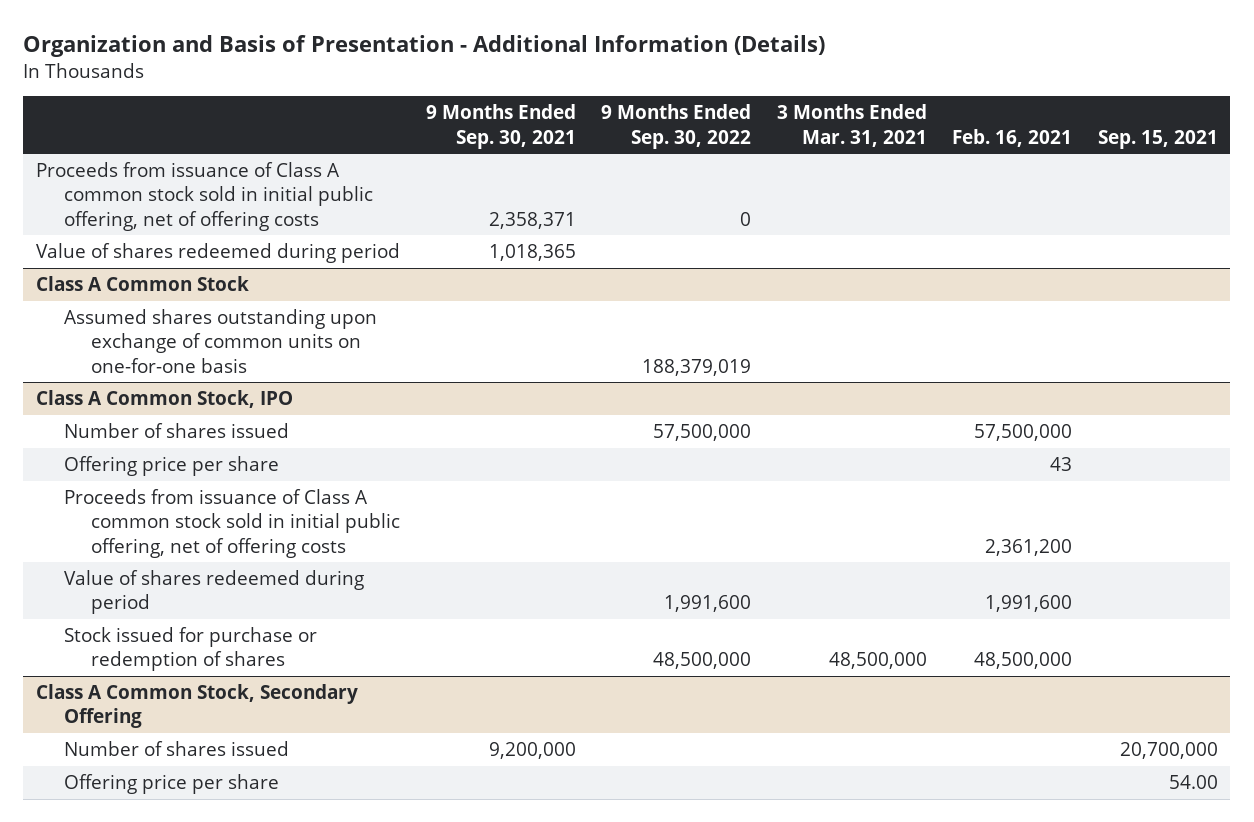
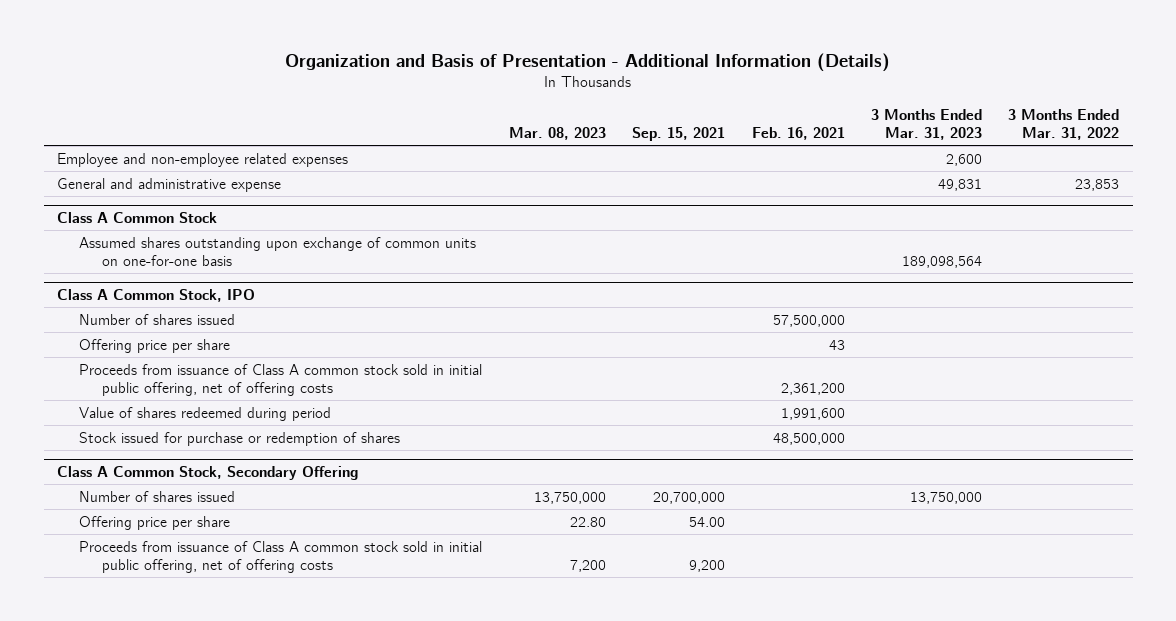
[425,104,576,149] 9 Months Ended Sep. 30, 2021 -> none
[601,104,752,149] 9 Months Ended Sep. 30, 2022 -> none
[776,104,927,147] 3 Months Ended Mar. 31, 2021 -> none
none -> [508,127,606,141] Mar. 08, 2023
none -> [870,108,982,141] 3 Months Ended Mar. 31, 2023
none -> [1008,108,1120,141] 3 Months Ended Mar. 31, 2022
[36,161,373,231] Proceeds from issuance of Class A common stock sold in initial public offering, net of offering costs -> none
[36,242,401,263] Value of shares redeemed during period -> none
none -> [56,152,348,167] Employee and non-employee related expenses
none -> [56,177,281,192] General and administrative expense
none -> [79,540,483,573] Proceeds from issuance of Class A common stock sold in initial public offering, net of offering costs

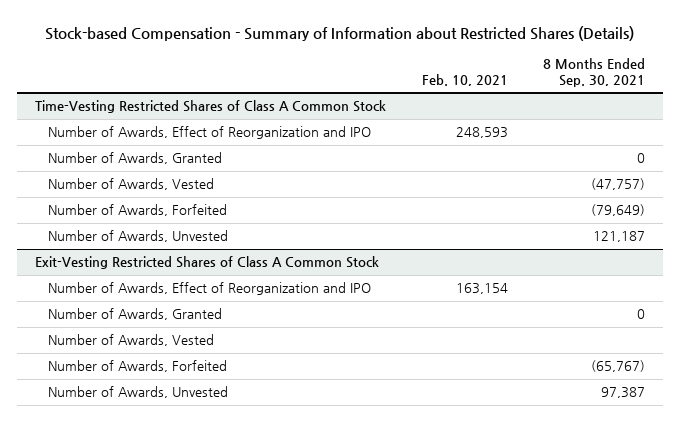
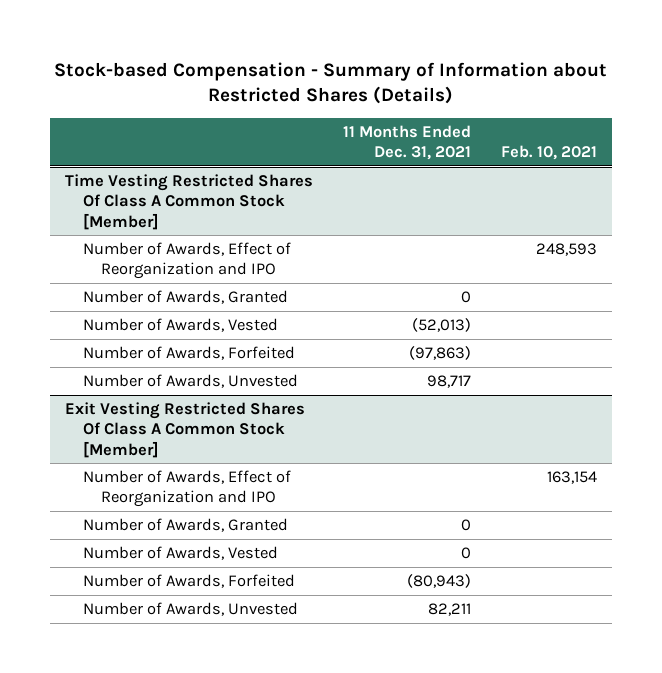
[543,57,646,87] 8 Months Ended Sep. 30, 2021 -> none
none -> [342,124,471,160] 11 Months Ended Dec. 31, 2021
[35,100,387,114] Time-Vesting Restricted Shares of Class A Common Stock -> [65,173,314,230] Time Vesting Restricted Shares Of Class A Common Stock [Member]
[35,256,380,270] Exit-Vesting Restricted Shares of Class A Common Stock -> [65,401,306,458] Exit Vesting Restricted Shares Of Class A Common Stock [Member]

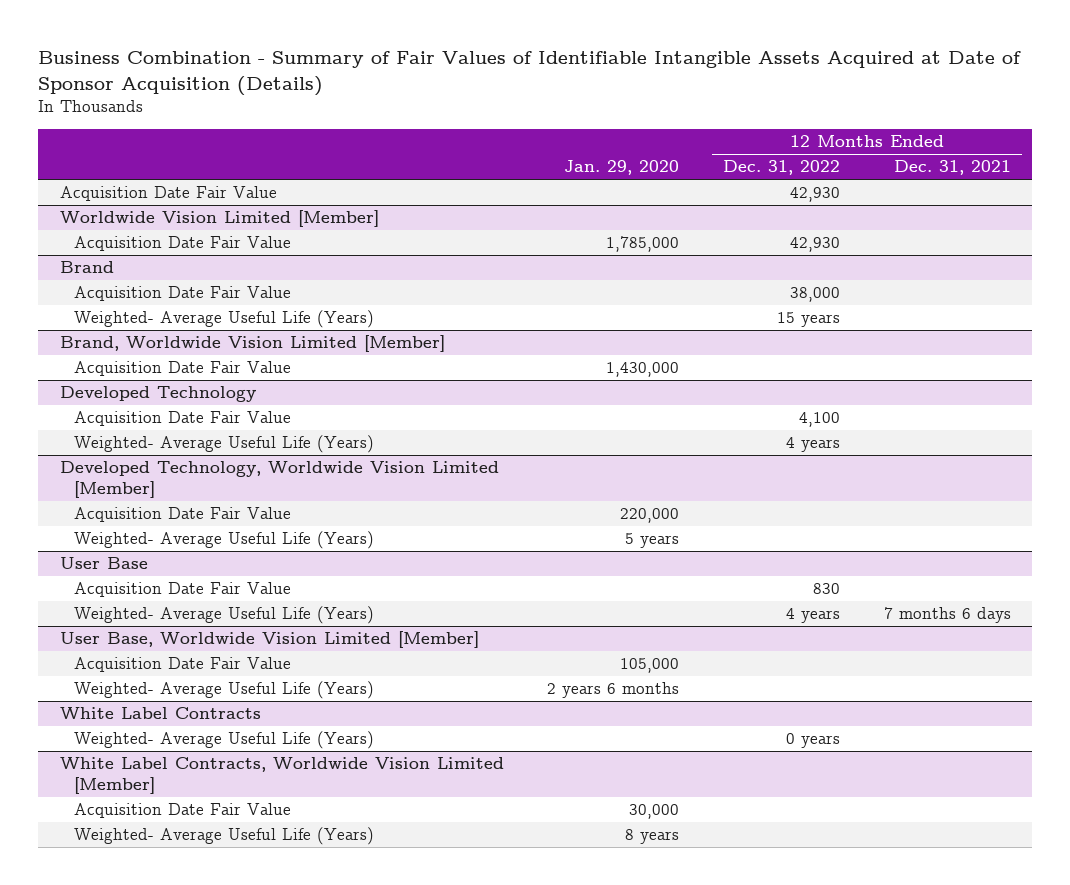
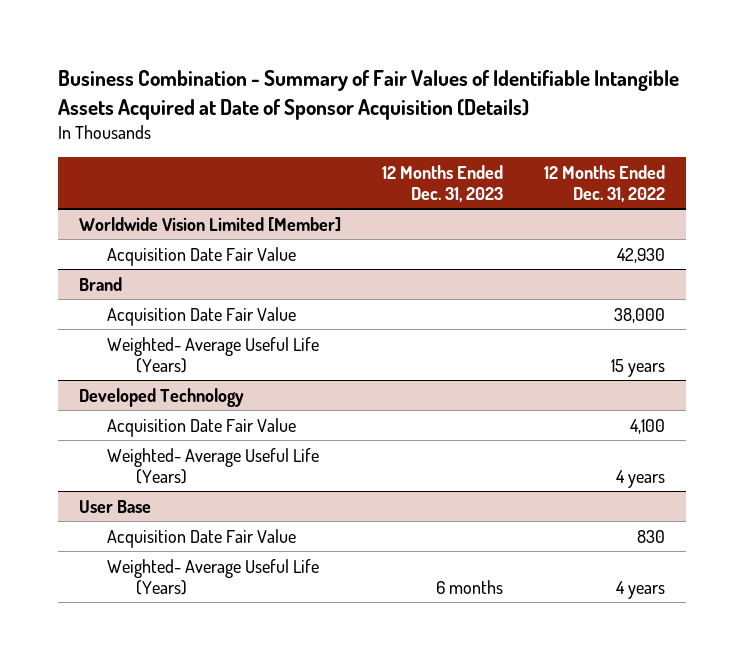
[564,160,680,176] Jan. 29, 2020 -> none
[893,160,1011,176] Dec. 31, 2021 -> none
none -> [382,164,504,202] 12 Months Ended Dec. 31, 2023
[59,186,277,202] Acquisition Date Fair Value -> none
[59,335,445,353] Brand, Worldwide Vision Limited [Member] -> none
[74,361,292,377] Acquisition Date Fair Value -> none
[59,461,499,498] Developed Technology, Worldwide Vision Limited [Member] -> none
[74,507,292,523] Acquisition Date Fair Value -> none
[74,531,375,550] Weighted- Average Useful Life (Years) -> none
[59,631,479,649] User Base, Worldwide Vision Limited [Member] -> none
[74,657,292,673] Acquisition Date Fair Value -> none
[74,681,375,700] Weighted- Average Useful Life (Years) -> none
[59,707,261,720] White Label Contracts -> none
[74,731,375,750] Weighted- Average Useful Life (Years) -> none
[59,757,504,794] White Label Contracts, Worldwide Vision Limited [Member] -> none
[74,803,292,819] Acquisition Date Fair Value -> none
[74,827,375,846] Weighted- Average Useful Life (Years) -> none

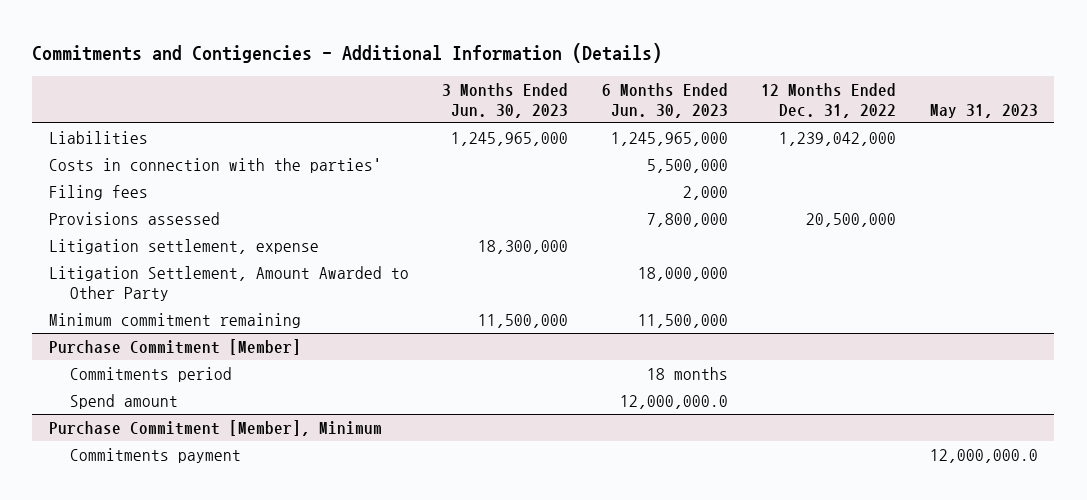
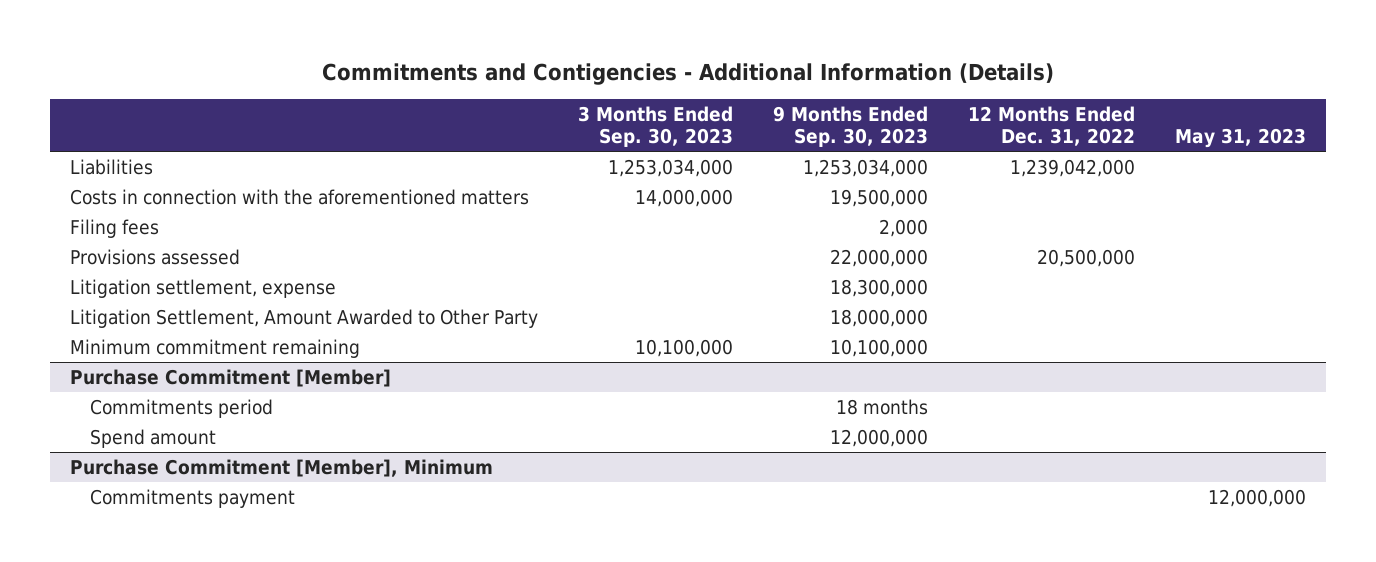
[442,82,569,119] 3 Months Ended Jun. 30, 2023 -> none
[601,82,728,119] 6 Months Ended Jun. 30, 2023 -> none
none -> [577,105,733,148] 3 Months Ended Sep. 30, 2023
none -> [773,105,929,148] 9 Months Ended Sep. 30, 2023
[48,157,382,173] Costs in connection with the parties' -> [69,188,529,205] Costs in connection with the aforementioned matters
[929,448,1038,463] 12,000,000.0 -> [1208,488,1307,507] 12,000,000

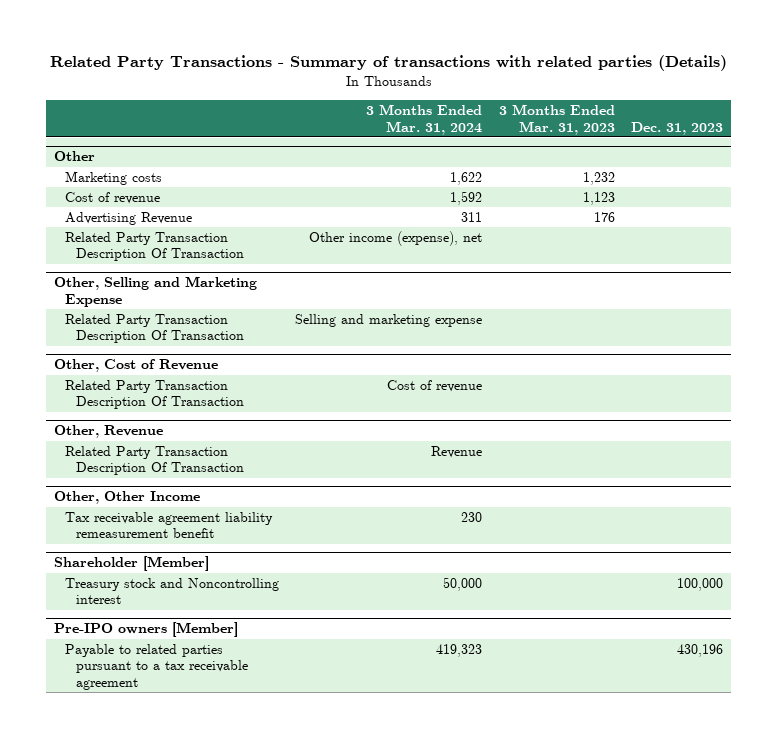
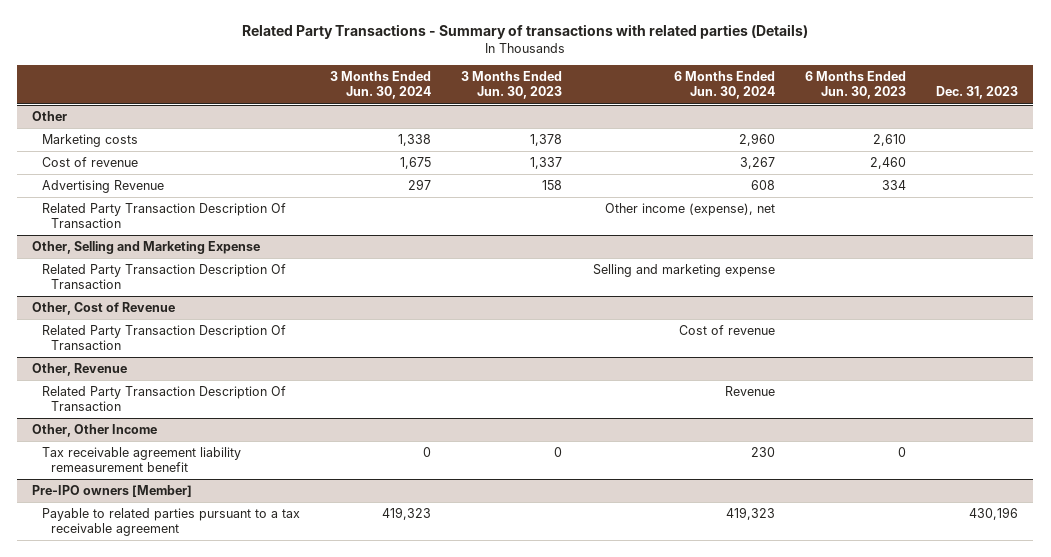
[366,103,483,135] 3 Months Ended Mar. 31, 2024 -> none
[498,103,615,135] 3 Months Ended Mar. 31, 2023 -> none
none -> [329,71,431,100] 3 Months Ended Jun. 30, 2024
none -> [461,71,563,100] 3 Months Ended Jun. 30, 2023
none -> [673,71,775,100] 6 Months Ended Jun. 30, 2024
none -> [804,71,906,100] 6 Months Ended Jun. 30, 2023
[53,556,209,572] Shareholder [Member] -> none
[65,577,280,605] Treasury stock and Noncontrolling interest -> none

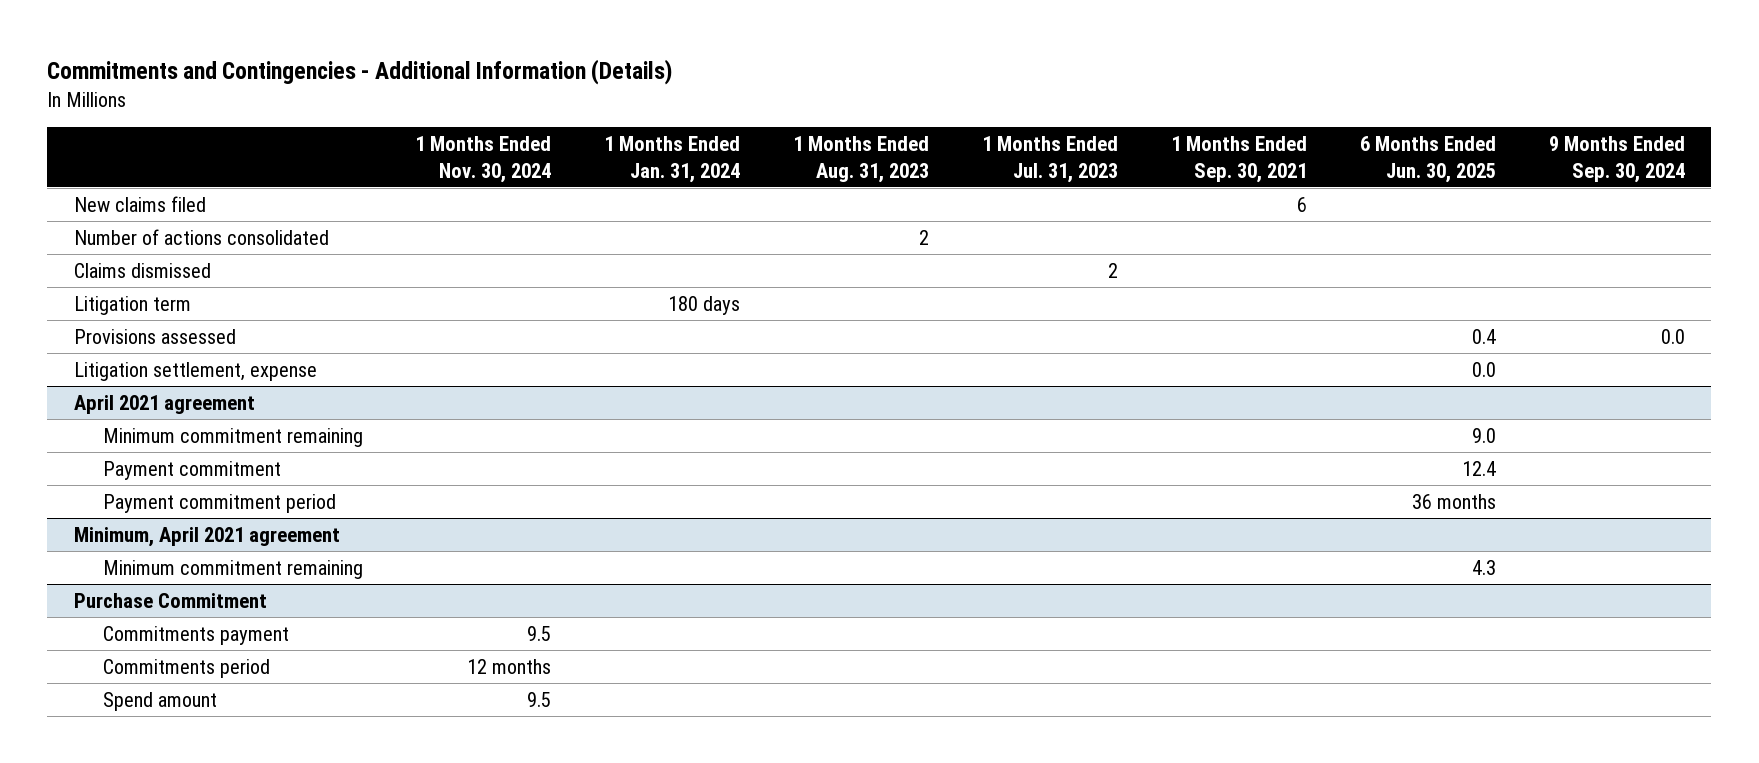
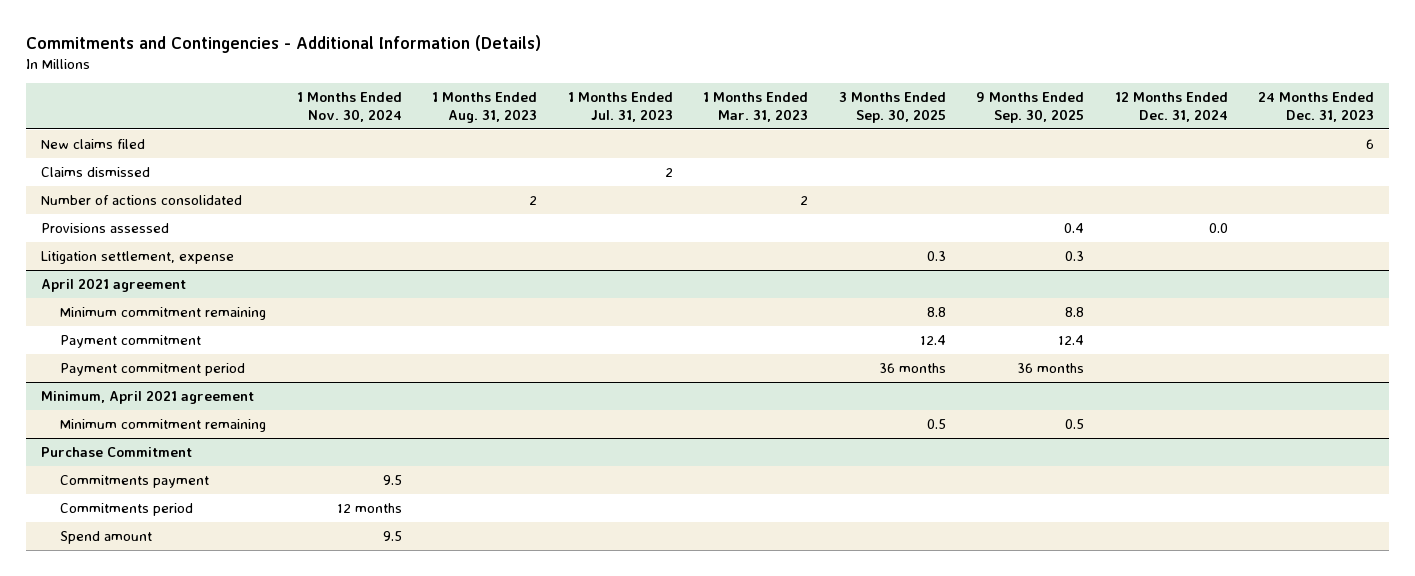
[604,136,741,183] 1 Months Ended Jan. 31, 2024 -> none
[1171,136,1308,183] 1 Months Ended Sep. 30, 2021 -> none
[1360,136,1497,183] 6 Months Ended Jun. 30, 2025 -> none
[1548,136,1685,183] 9 Months Ended Sep. 30, 2024 -> none
none -> [703,92,809,122] 1 Months Ended Mar. 31, 2023
none -> [838,92,946,123] 3 Months Ended Sep. 30, 2025
none -> [976,92,1085,123] 9 Months Ended Sep. 30, 2025
none -> [1114,92,1228,122] 12 Months Ended Dec. 31, 2024
none -> [1258,92,1375,122] 24 Months Ended Dec. 31, 2023
[73,295,191,315] Litigation term -> none
[73,228,329,245] Number of actions consolidated -> [41,195,243,206] Number of actions consolidated

